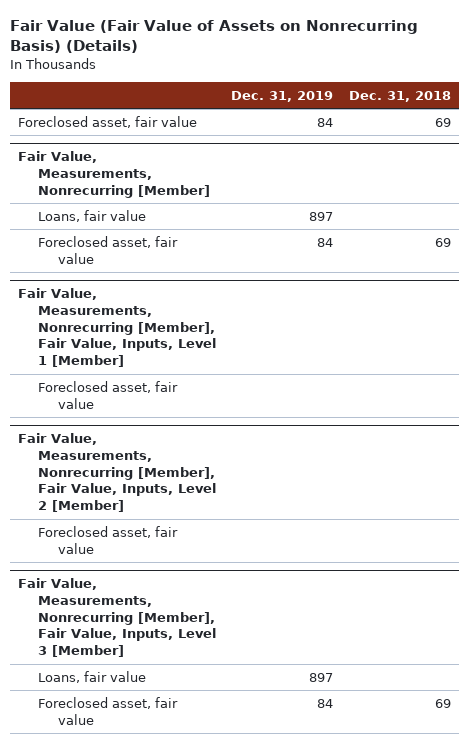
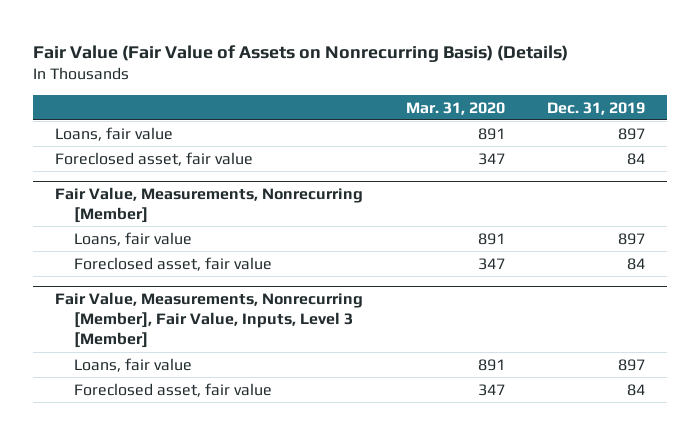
[348,90,451,102] Dec. 31, 2018 -> none
none -> [405,101,505,115] Mar. 31, 2020
none -> [54,126,173,141] Loans, fair value
[18,288,216,368] Fair Value, Measurements, Nonrecurring [Member], Fair Value, Inputs, Level 1 [Member] -> none
[37,380,178,409] Foreclosed asset, fair value -> none
[18,433,216,513] Fair Value, Measurements, Nonrecurring [Member], Fair Value, Inputs, Level 2 [Member] -> none
[37,525,178,554] Foreclosed asset, fair value -> none

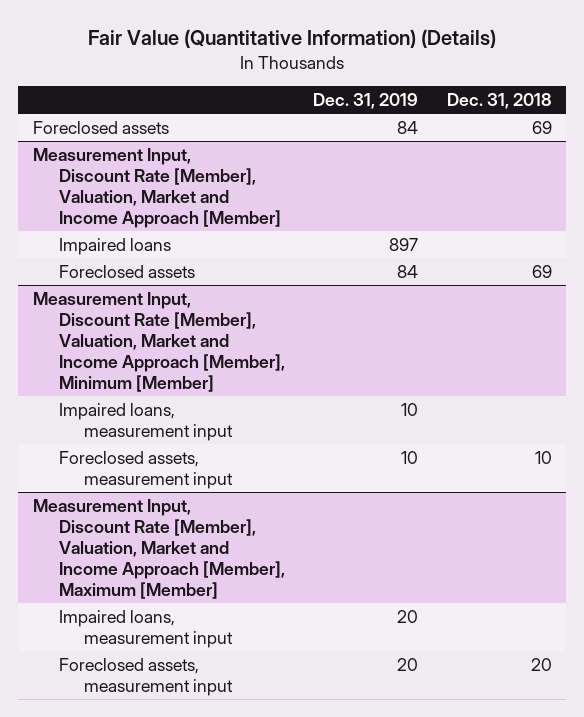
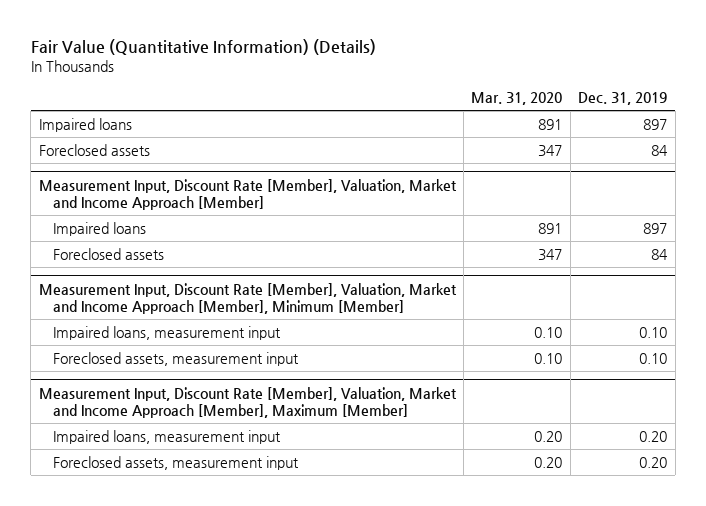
[446,93,552,110] Dec. 31, 2018 -> none
none -> [471,92,563,106] Mar. 31, 2020
none -> [38,117,132,132] Impaired loans
[401,402,419,416] 10 -> [639,326,668,338] 0.10
[401,450,419,464] 10 -> [639,352,668,364] 0.10
[397,609,419,623] 20 -> [639,430,668,442] 0.20
[397,657,419,671] 20 -> [639,456,668,468] 0.20

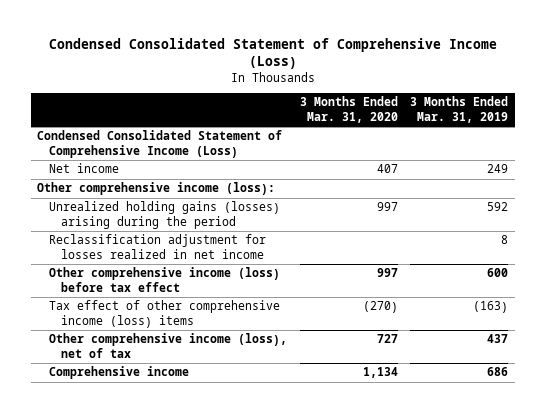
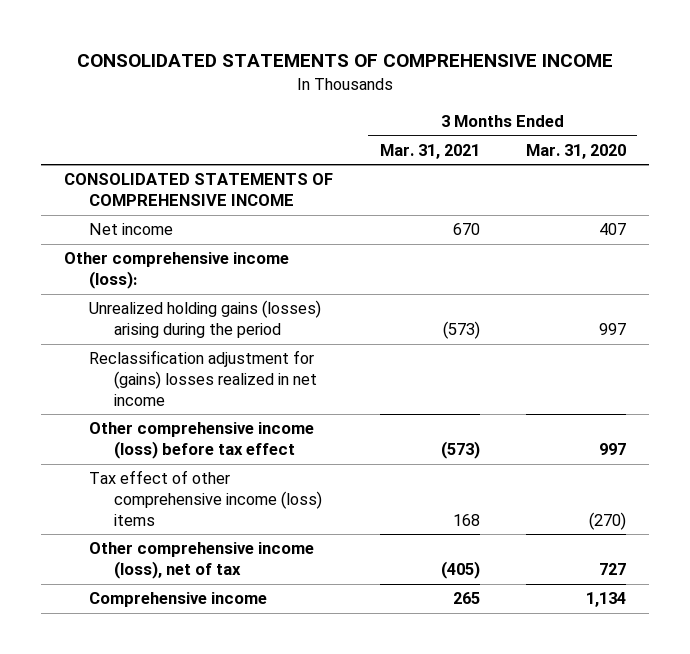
[48,37,497,70] Condensed Consolidated Statement of Comprehensive Income (Loss) -> [77,54,614,68] CONSOLIDATED STATEMENTS OF COMPREHENSIVE INCOME
[410,96,509,123] 3 Months Ended Mar. 31, 2019 -> none
none -> [379,143,480,159] Mar. 31, 2021
[37,130,283,158] Condensed Consolidated Statement of Comprehensive Income (Loss) -> [64,173,334,207] CONSOLIDATED STATEMENTS OF COMPREHENSIVE INCOME
[49,234,267,259] Reclassification adjustment for losses realized in net income -> [89,350,318,406] Reclassification adjustment for (gains) losses realized in net income

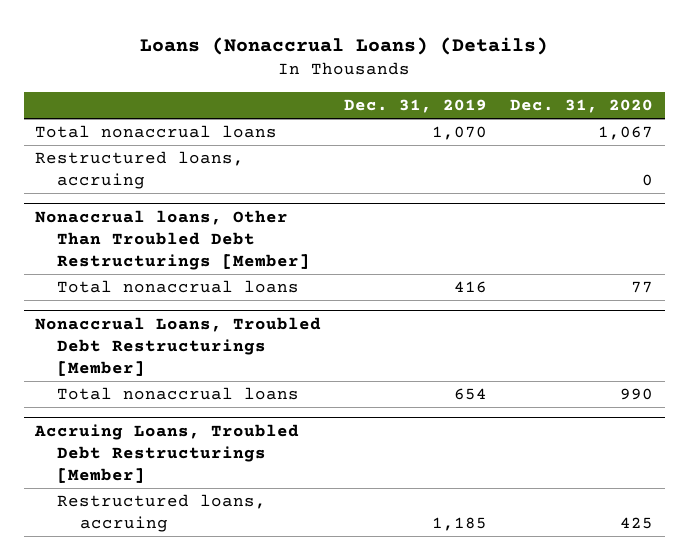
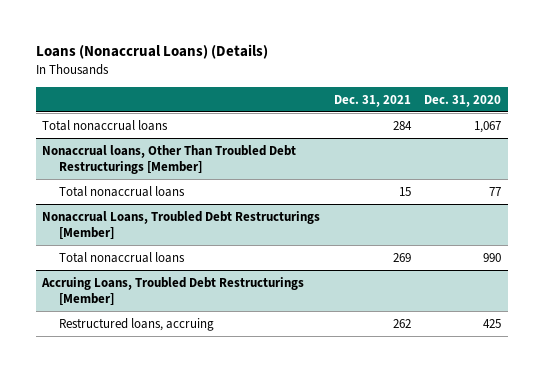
[344,99,488,114] Dec. 31, 2019 -> none
none -> [333,94,411,107] Dec. 31, 2021
[35,151,245,190] Restructured loans, accruing -> none

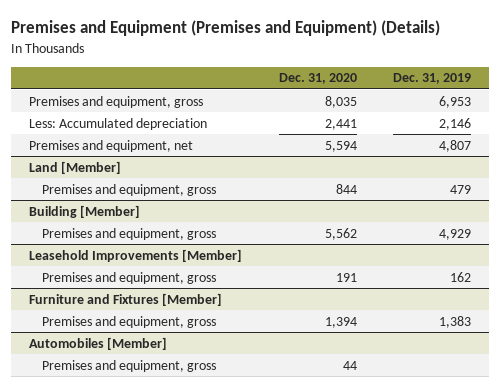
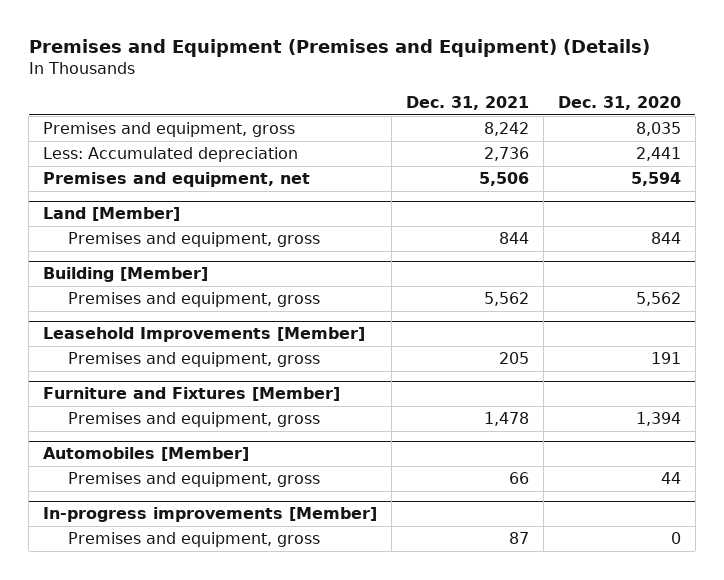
[392,73,471,85] Dec. 31, 2019 -> none
none -> [406,95,530,110] Dec. 31, 2021
none -> [43,507,378,523] In-progress improvements [Member]
none -> [67,532,320,548] Premises and equipment, gross

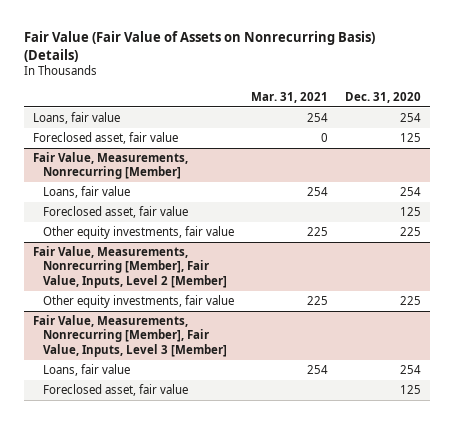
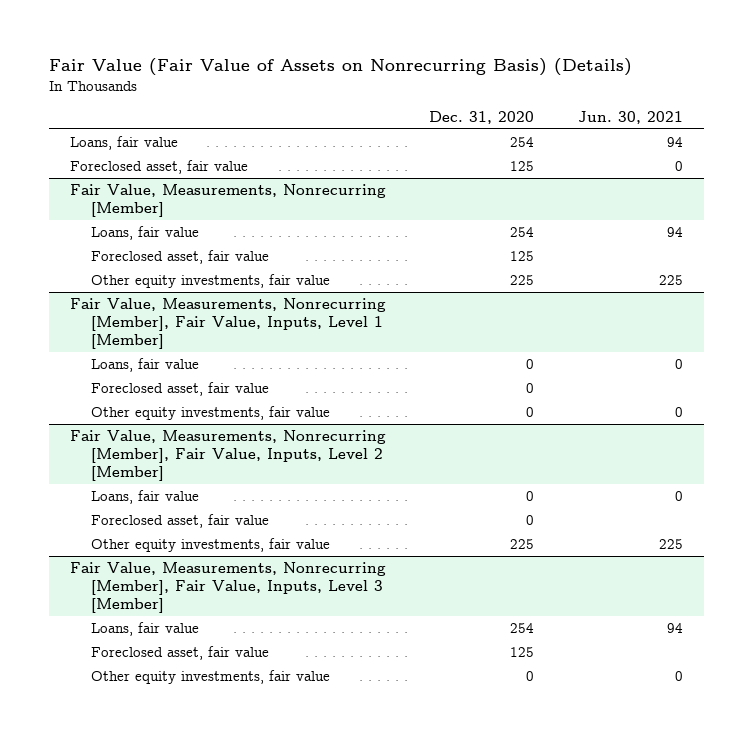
[250,91,328,103] Mar. 31, 2021 -> none
none -> [577,111,683,125] Jun. 30, 2021
none -> [70,297,387,350] Fair Value, Measurements, Nonrecurring [Member], Fair Value, Inputs, Level 1 [Member]
none -> [91,357,200,372] Loans, fair value
none -> [91,381,270,396] Foreclosed asset, fair value
none -> [91,405,331,420] Other equity investments, fair value
none -> [91,489,200,504] Loans, fair value
none -> [91,513,270,528] Foreclosed asset, fair value
none -> [91,669,331,684] Other equity investments, fair value

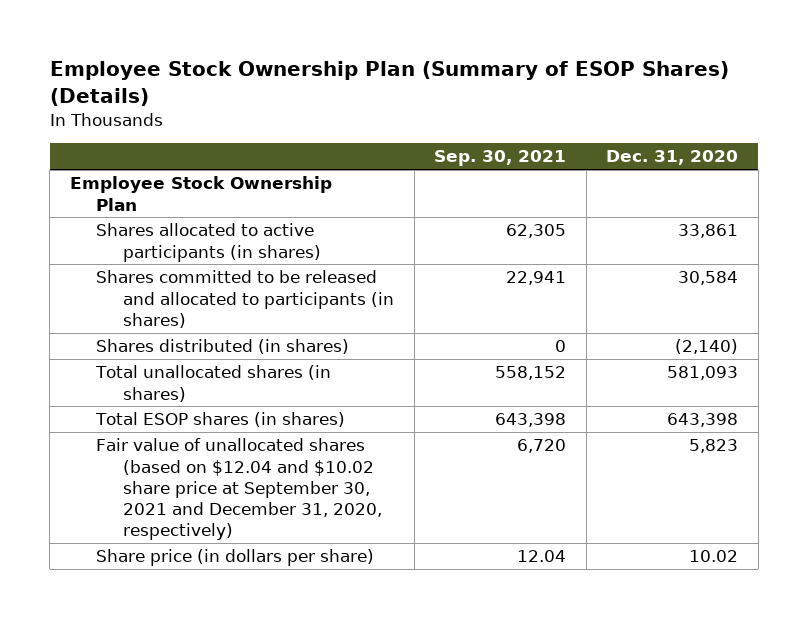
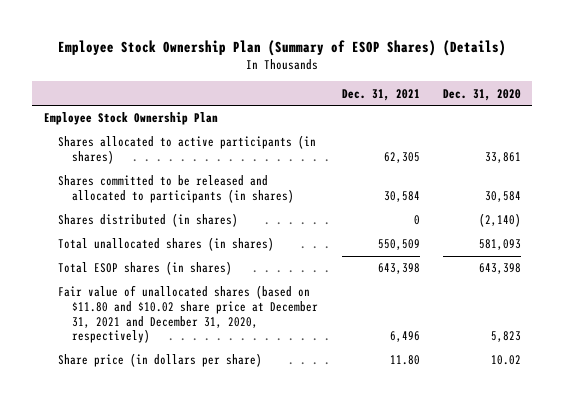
[434,150,567,167] Sep. 30, 2021 -> none
none -> [341,88,420,101] Dec. 31, 2021
[96,438,383,540] Fair value of unallocated shares (based on $12.04 and $10.02 share price at September 30, 2021 and December 31, 2020, respectively) -> [57,285,319,344] Fair value of unallocated shares (based on $11.80 and $10.02 share price at December 31, 2021 and December 31, 2020, respectively)

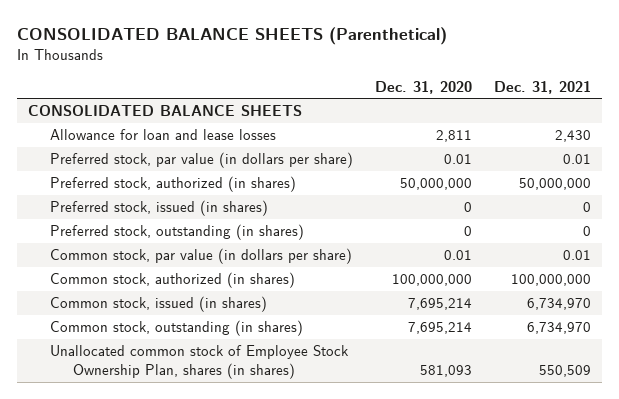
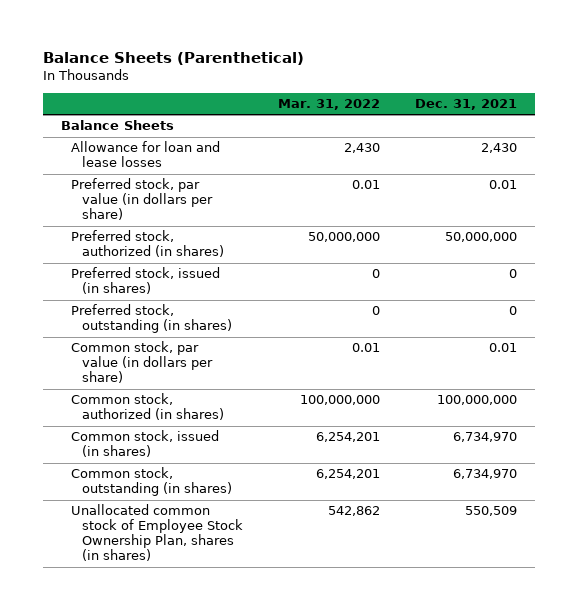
[16,26,447,45] CONSOLIDATED BALANCE SHEETS (Parenthetical) -> [43,52,305,66] Balance Sheets (Parenthetical)
[375,80,473,94] Dec. 31, 2020 -> none
none -> [278,98,381,110] Mar. 31, 2022
[27,105,302,117] CONSOLIDATED BALANCE SHEETS -> [61,120,175,131] Balance Sheets

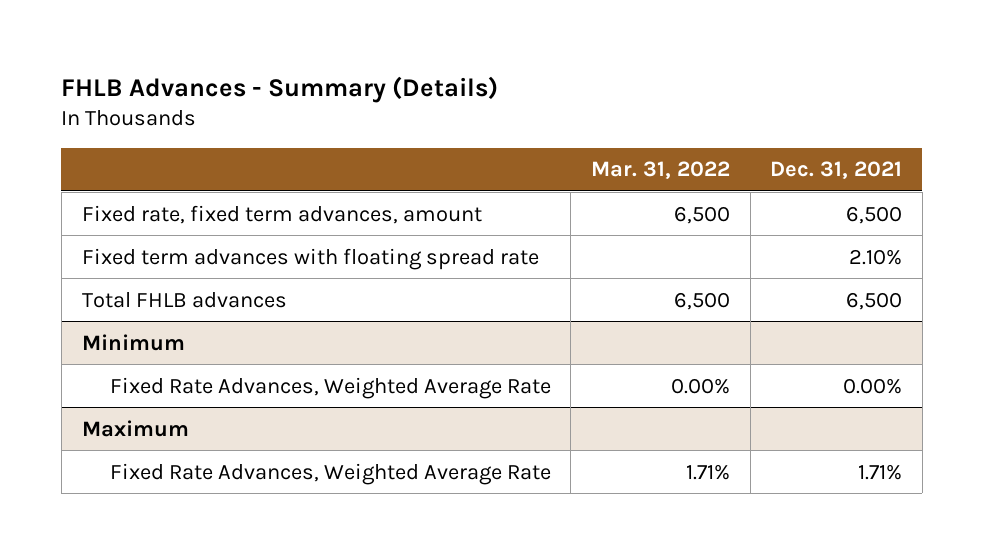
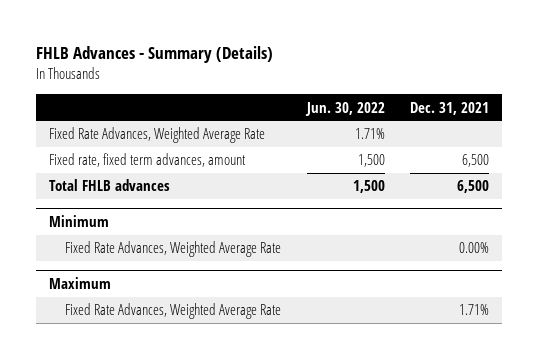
[590,161,730,180] Mar. 31, 2022 -> none
none -> [304,101,385,116] Jun. 30, 2022
none -> [48,127,265,144] Fixed Rate Advances, Weighted Average Rate
[81,247,539,270] Fixed term advances with floating spread rate -> none

